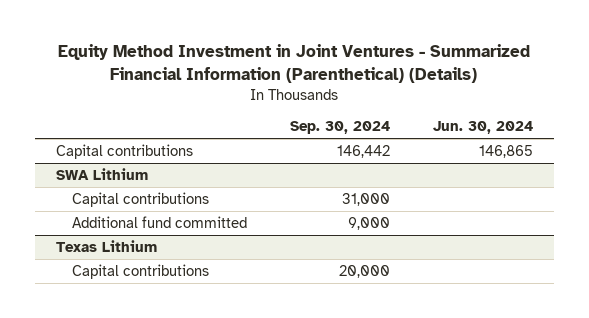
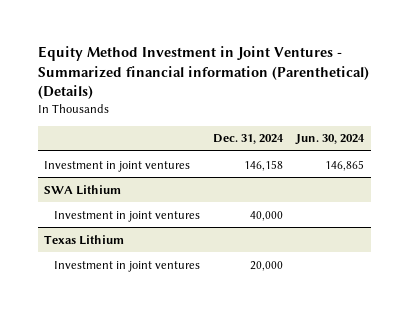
[58,44,531,83] Equity Method Investment in Joint Ventures - Summarized Financial Information (Parenthetical) (Details) -> [37,46,369,100] Equity Method Investment in Joint Ventures - Summarized financial information (Parenthetical) (Details)
[289,121,390,135] Sep. 30, 2024 -> none
none -> [212,134,284,145] Dec. 31, 2024
[56,143,194,159] Capital contributions -> [44,160,191,172] Investment in joint ventures
[71,215,247,228] Additional fund committed -> none
[71,191,209,207] Capital contributions -> [53,210,200,222] Investment in joint ventures
[71,263,209,279] Capital contributions -> [53,260,200,272] Investment in joint ventures

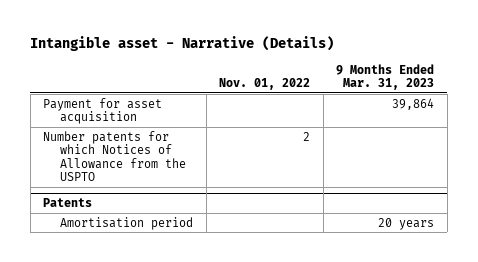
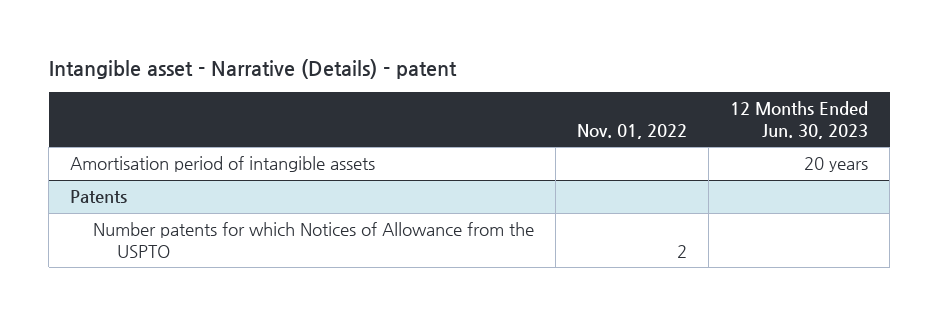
[30,36,335,52] Intangible asset - Narrative (Details) -> [48,58,457,79] Intangible asset - Narrative (Details) - patent
[336,63,435,91] 9 Months Ended Mar. 31, 2023 -> none
none -> [730,101,869,139] 12 Months Ended Jun. 30, 2023
[43,97,163,125] Payment for asset acquisition -> none
[43,130,187,182] Number patents for which Notices of Allowance from the USPTO -> none
none -> [70,156,376,173] Amortisation period of intangible assets
[60,216,194,230] Amortisation period -> none
none -> [93,222,535,258] Number patents for which Notices of Allowance from the USPTO

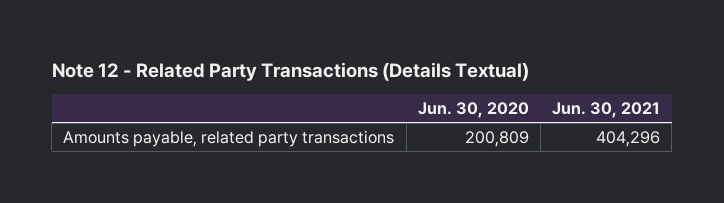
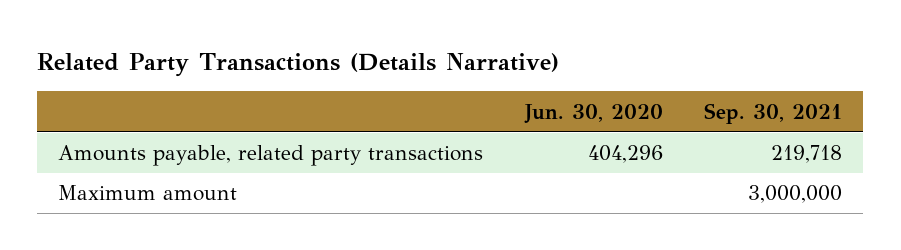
[51,62,529,82] Note 12 - Related Party Transactions (Details Textual) -> [37,53,560,78] Related Party Transactions (Details Narrative)
[552,101,661,118] Jun. 30, 2021 -> none
none -> [704,102,843,124] Sep. 30, 2021
[464,131,529,148] 200,809 -> [587,145,663,164] 404,296
none -> [58,185,238,202] Maximum amount

